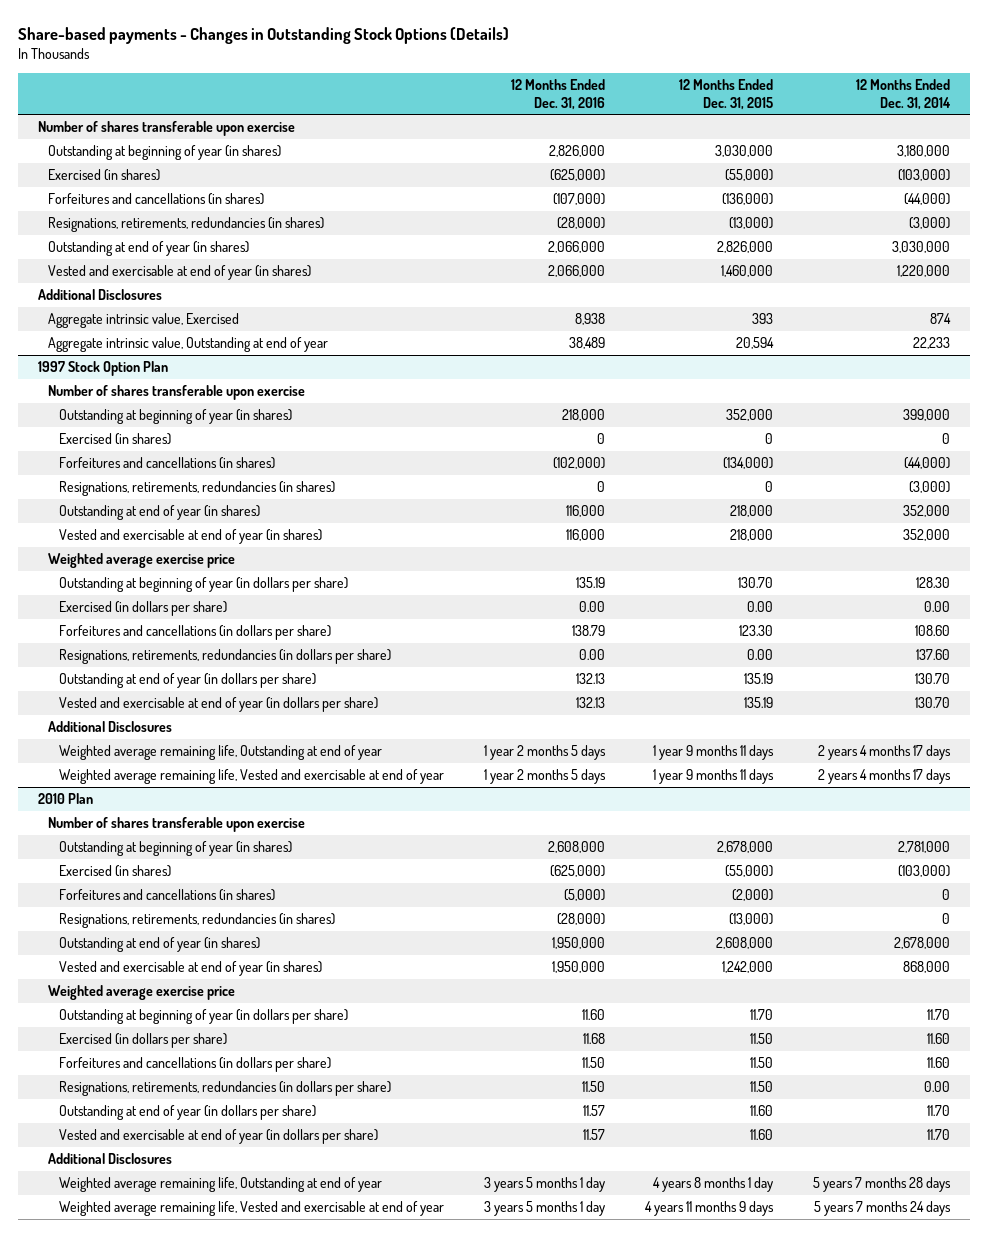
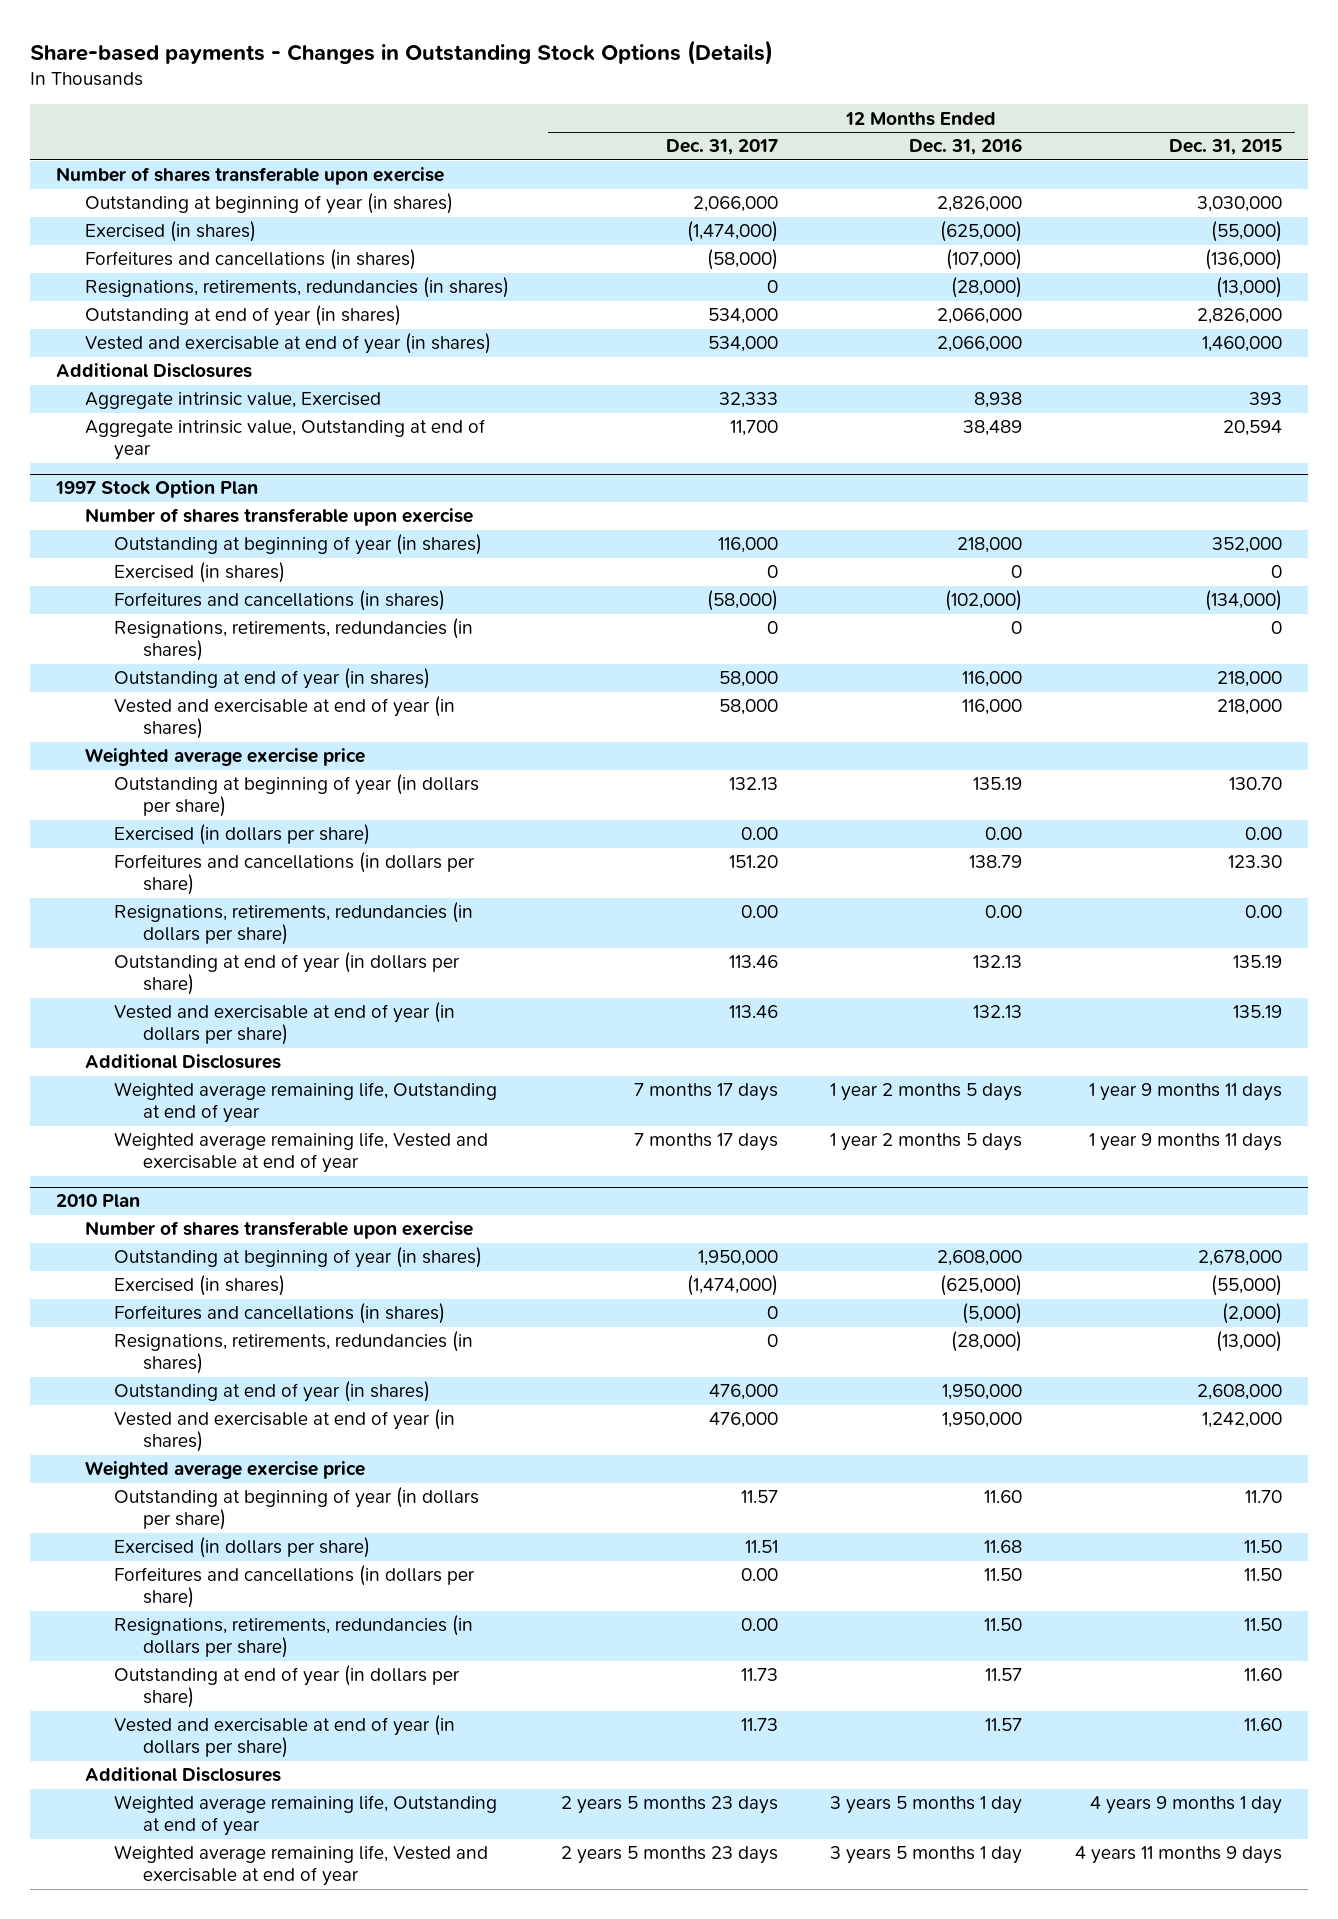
[856,78,952,110] 12 Months Ended Dec. 31, 2014 -> none
none -> [666,139,779,156] Dec. 31, 2017
[652,1177,773,1193] 4 years 8 months 1 day -> [1089,1796,1282,1815] 4 years 9 months 1 day

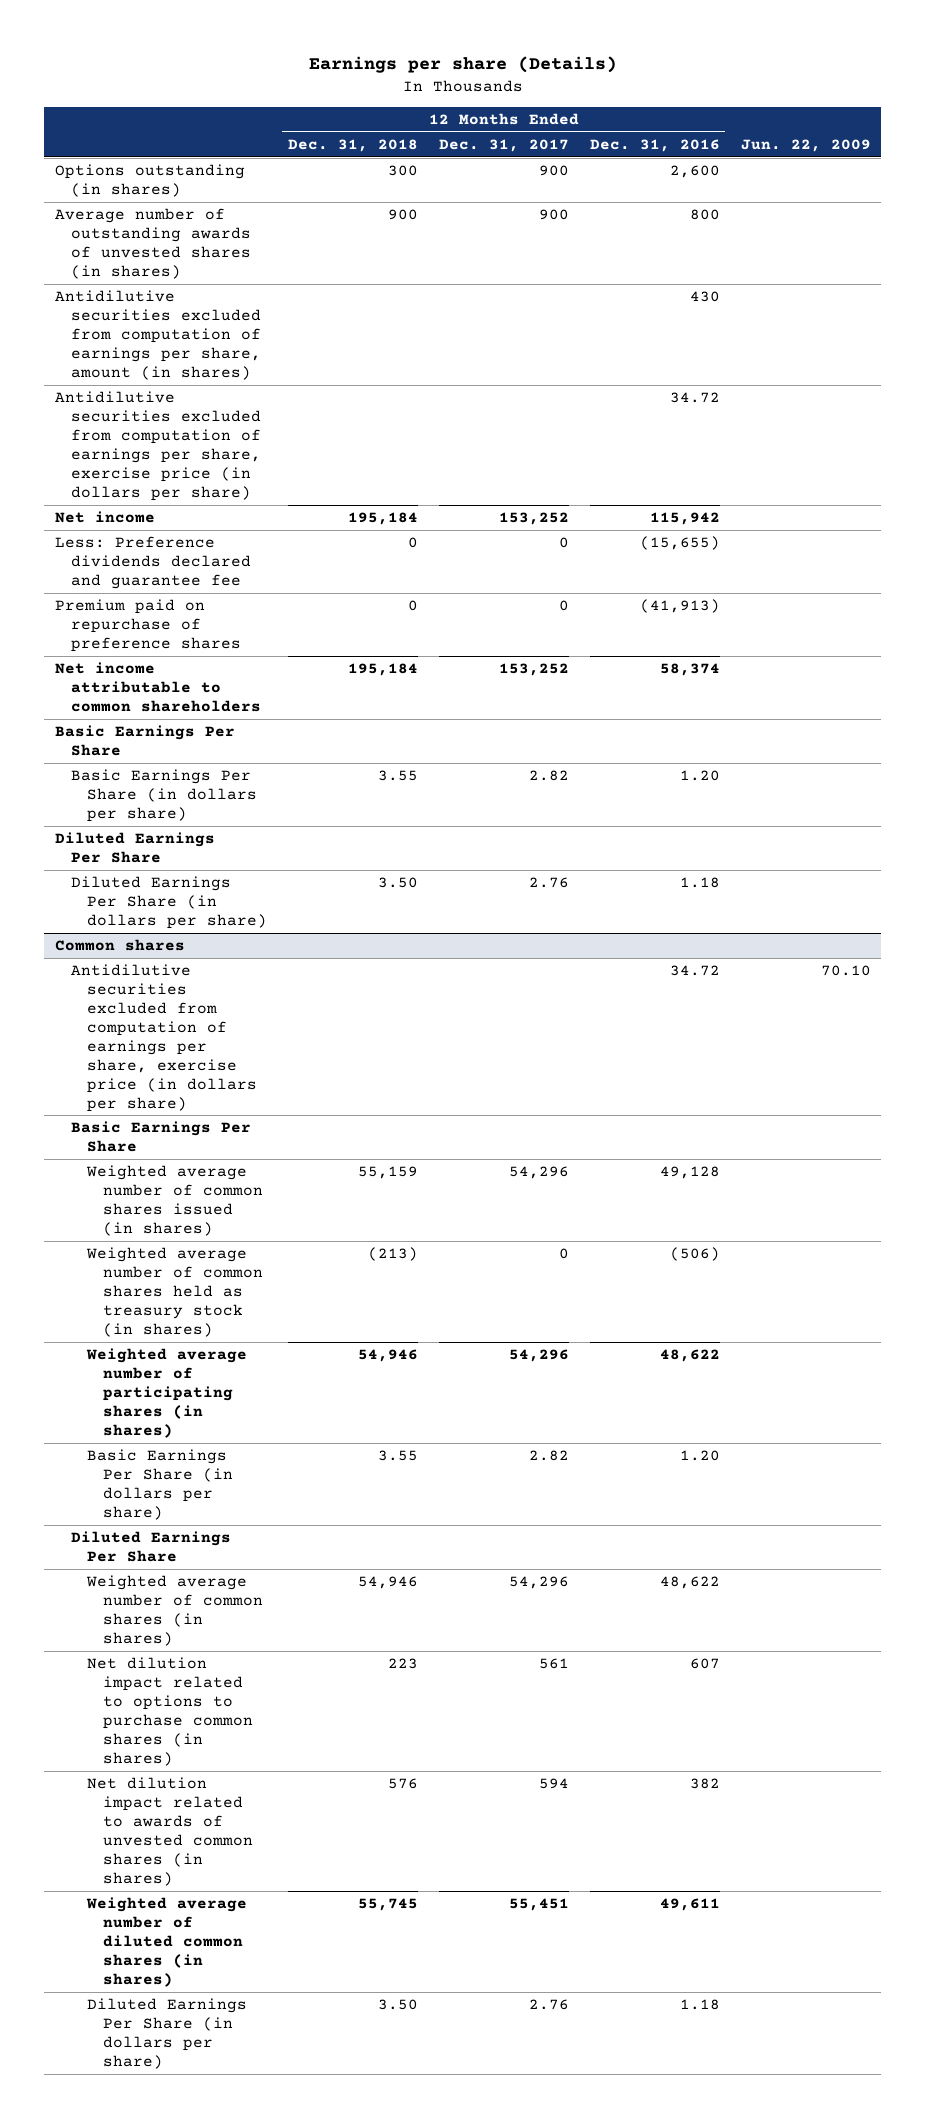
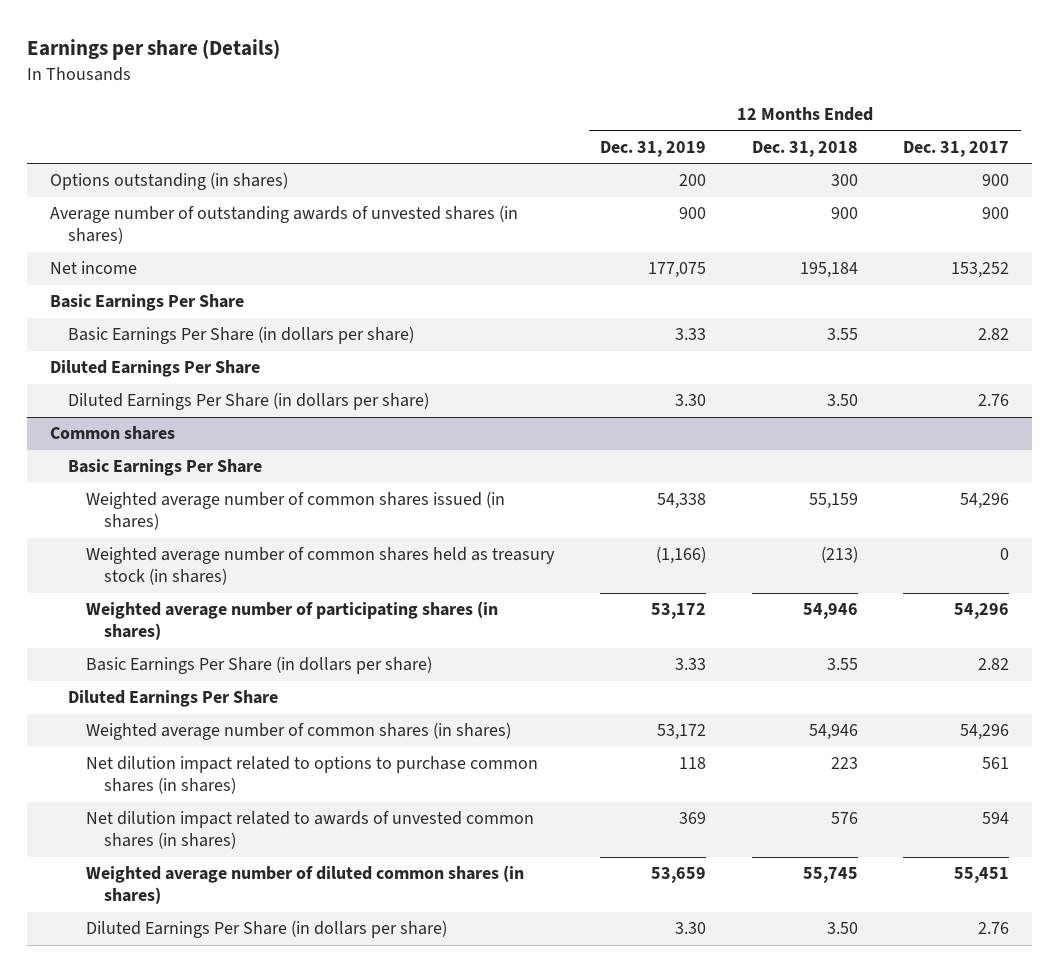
[589,138,720,152] Dec. 31, 2016 -> none
[740,138,871,152] Jun. 22, 2009 -> none
none -> [599,140,706,157] Dec. 31, 2019
[54,290,261,380] Antidilutive securities excluded from computation of earnings per share, amount (in shares) -> none
[54,391,261,501] Antidilutive securities excluded from computation of earnings per share, exercise price (in dollars per share) -> none
[54,536,251,589] Less: Preference dividends declared and guarantee fee -> none
[54,599,241,652] Premium paid on repurchase of preference shares -> none
[54,662,261,712] Net income attributable to common shareholders -> none
[70,964,257,1112] Antidilutive securities excluded from computation of earnings per share, exercise price (in dollars per share) -> none

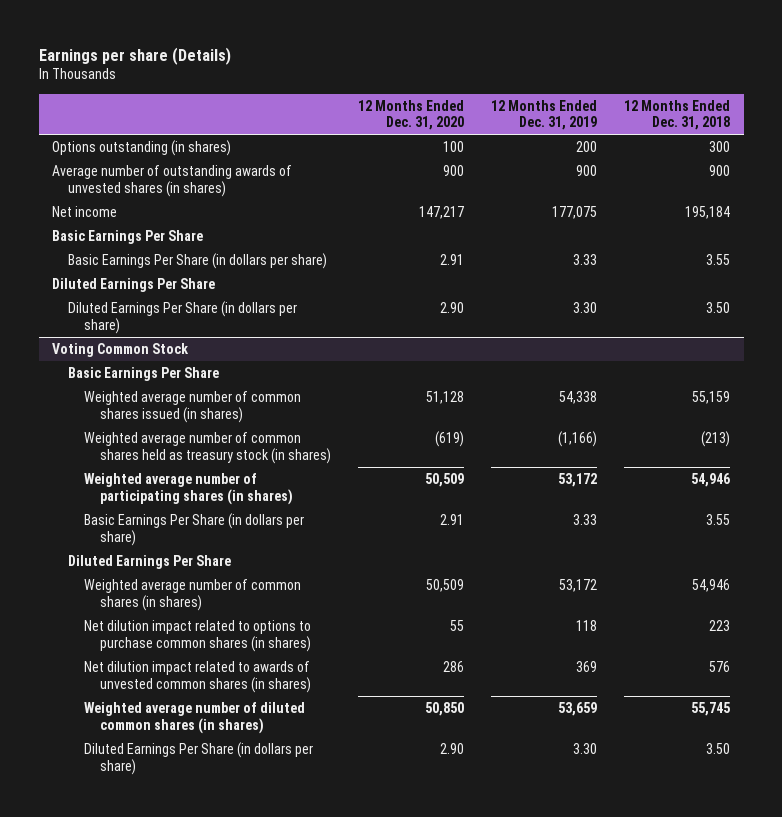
[903,140,1010,157] Dec. 31, 2017 -> none
none -> [358,99,465,131] 12 Months Ended Dec. 31, 2020
[49,426,175,441] Common shares -> [52,343,190,358] Voting Common Stock

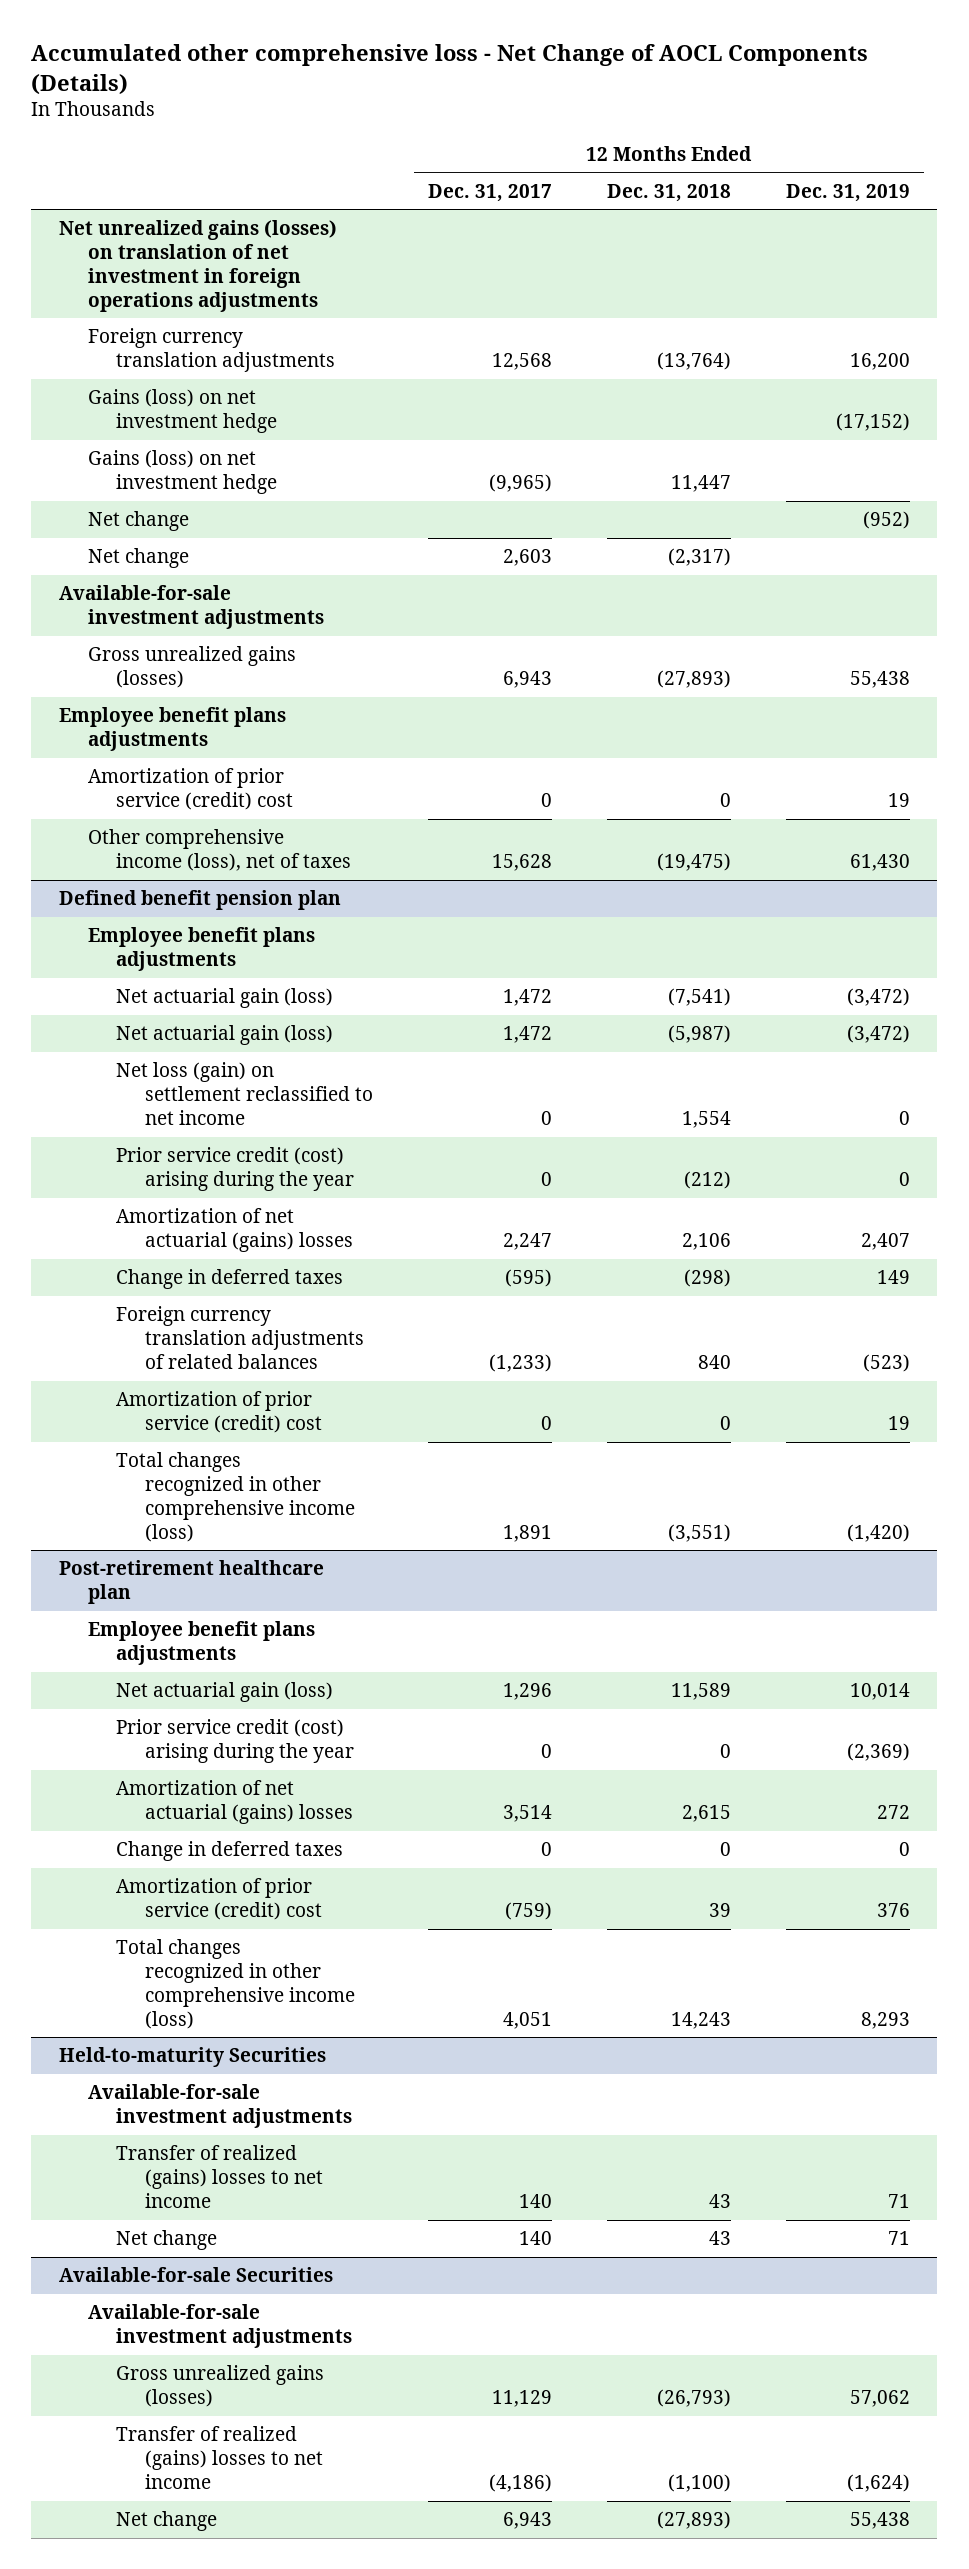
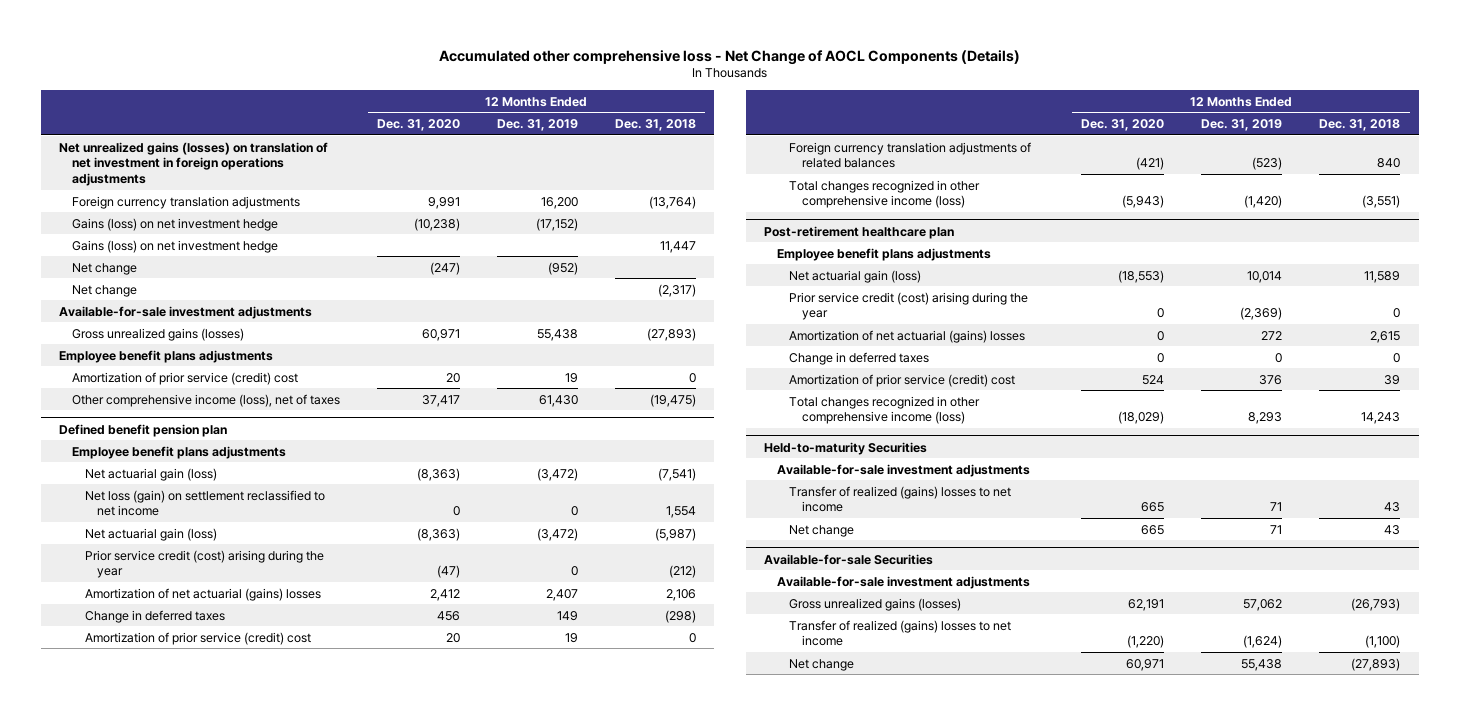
[428,183,553,202] Dec. 31, 2017 -> none
none -> [376,118,460,131] Dec. 31, 2020
[116,1025,334,1046] Net actuarial gain (loss) -> [84,527,217,541] Net actuarial gain (loss)
[116,1306,365,1369] Foreign currency translation adjustments of related balances -> [789,141,1032,169] Foreign currency translation adjustments of related balances

